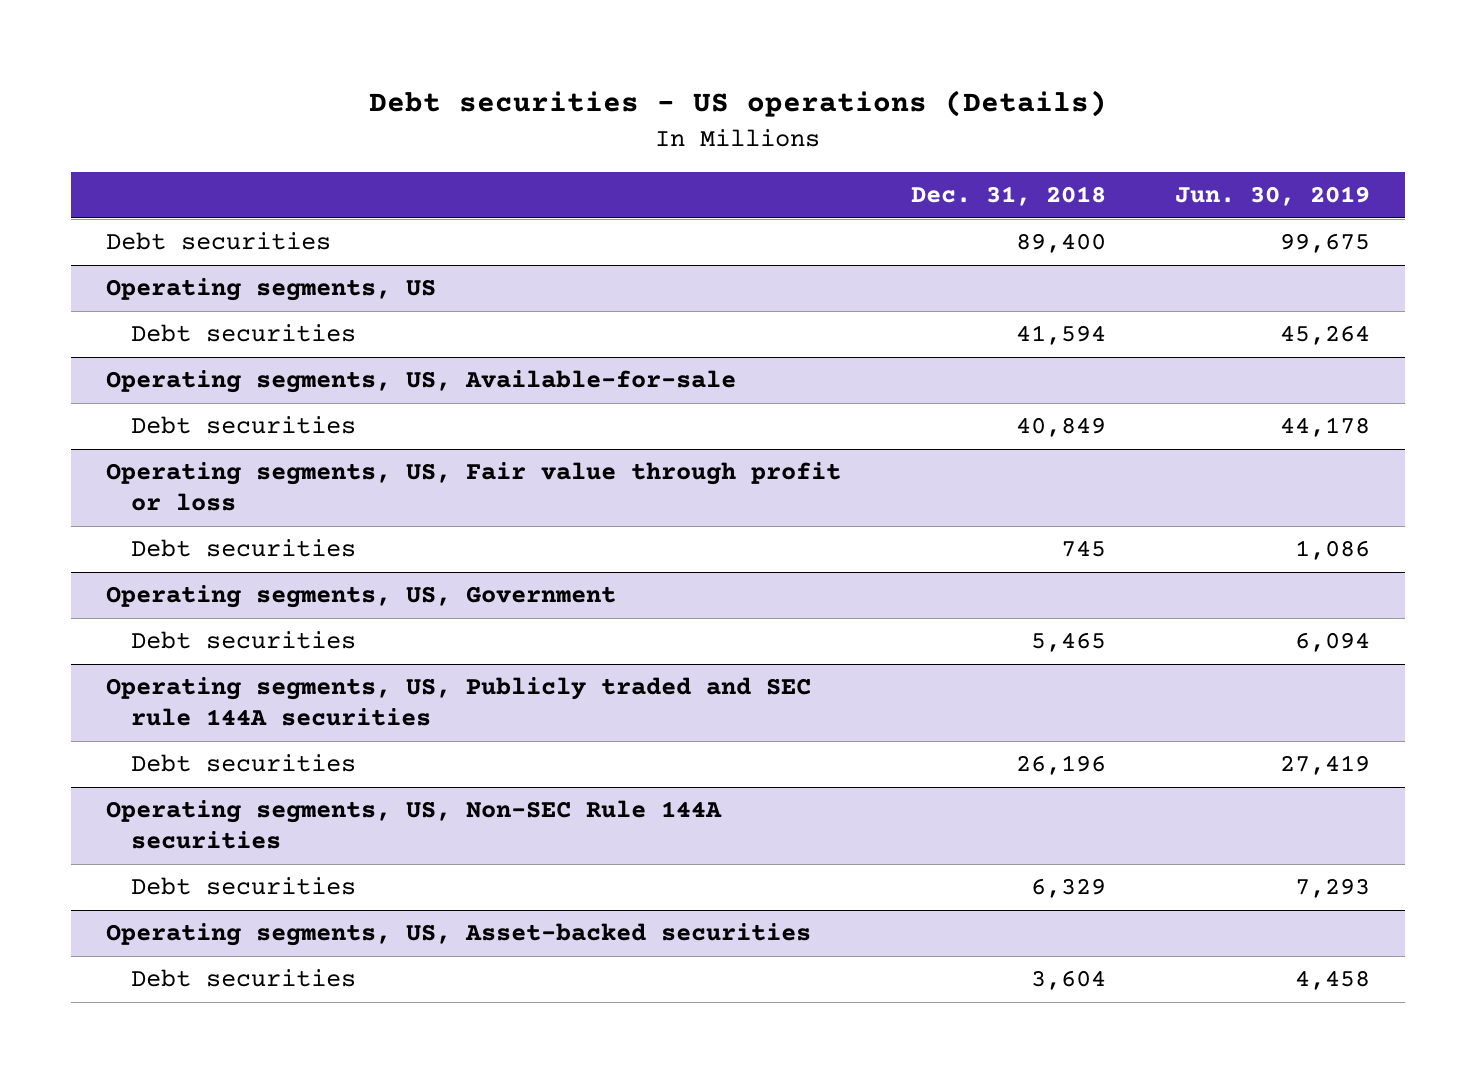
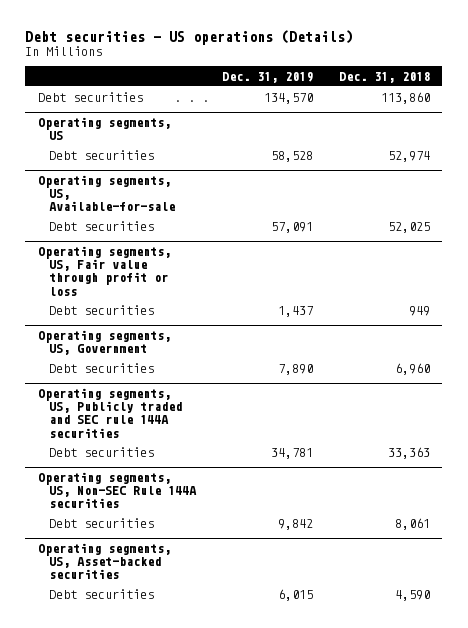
[1175,186,1371,207] Jun. 30, 2019 -> none
none -> [221,71,313,83] Dec. 31, 2019
[1015,233,1106,254] 89,400 -> [380,91,430,104] 113,860
[1015,325,1106,346] 41,594 -> [387,150,430,162] 52,974
[1015,417,1106,438] 40,849 -> [387,221,430,233] 52,025
[1060,540,1106,558] 745 -> [408,305,430,316] 949
[1030,632,1106,653] 5,465 -> [394,362,430,375] 6,960
[1015,755,1106,776] 26,196 -> [387,446,430,459] 33,363
[1030,878,1106,899] 6,329 -> [394,517,430,530] 8,061
[1030,970,1106,991] 3,604 -> [394,589,430,601] 4,590

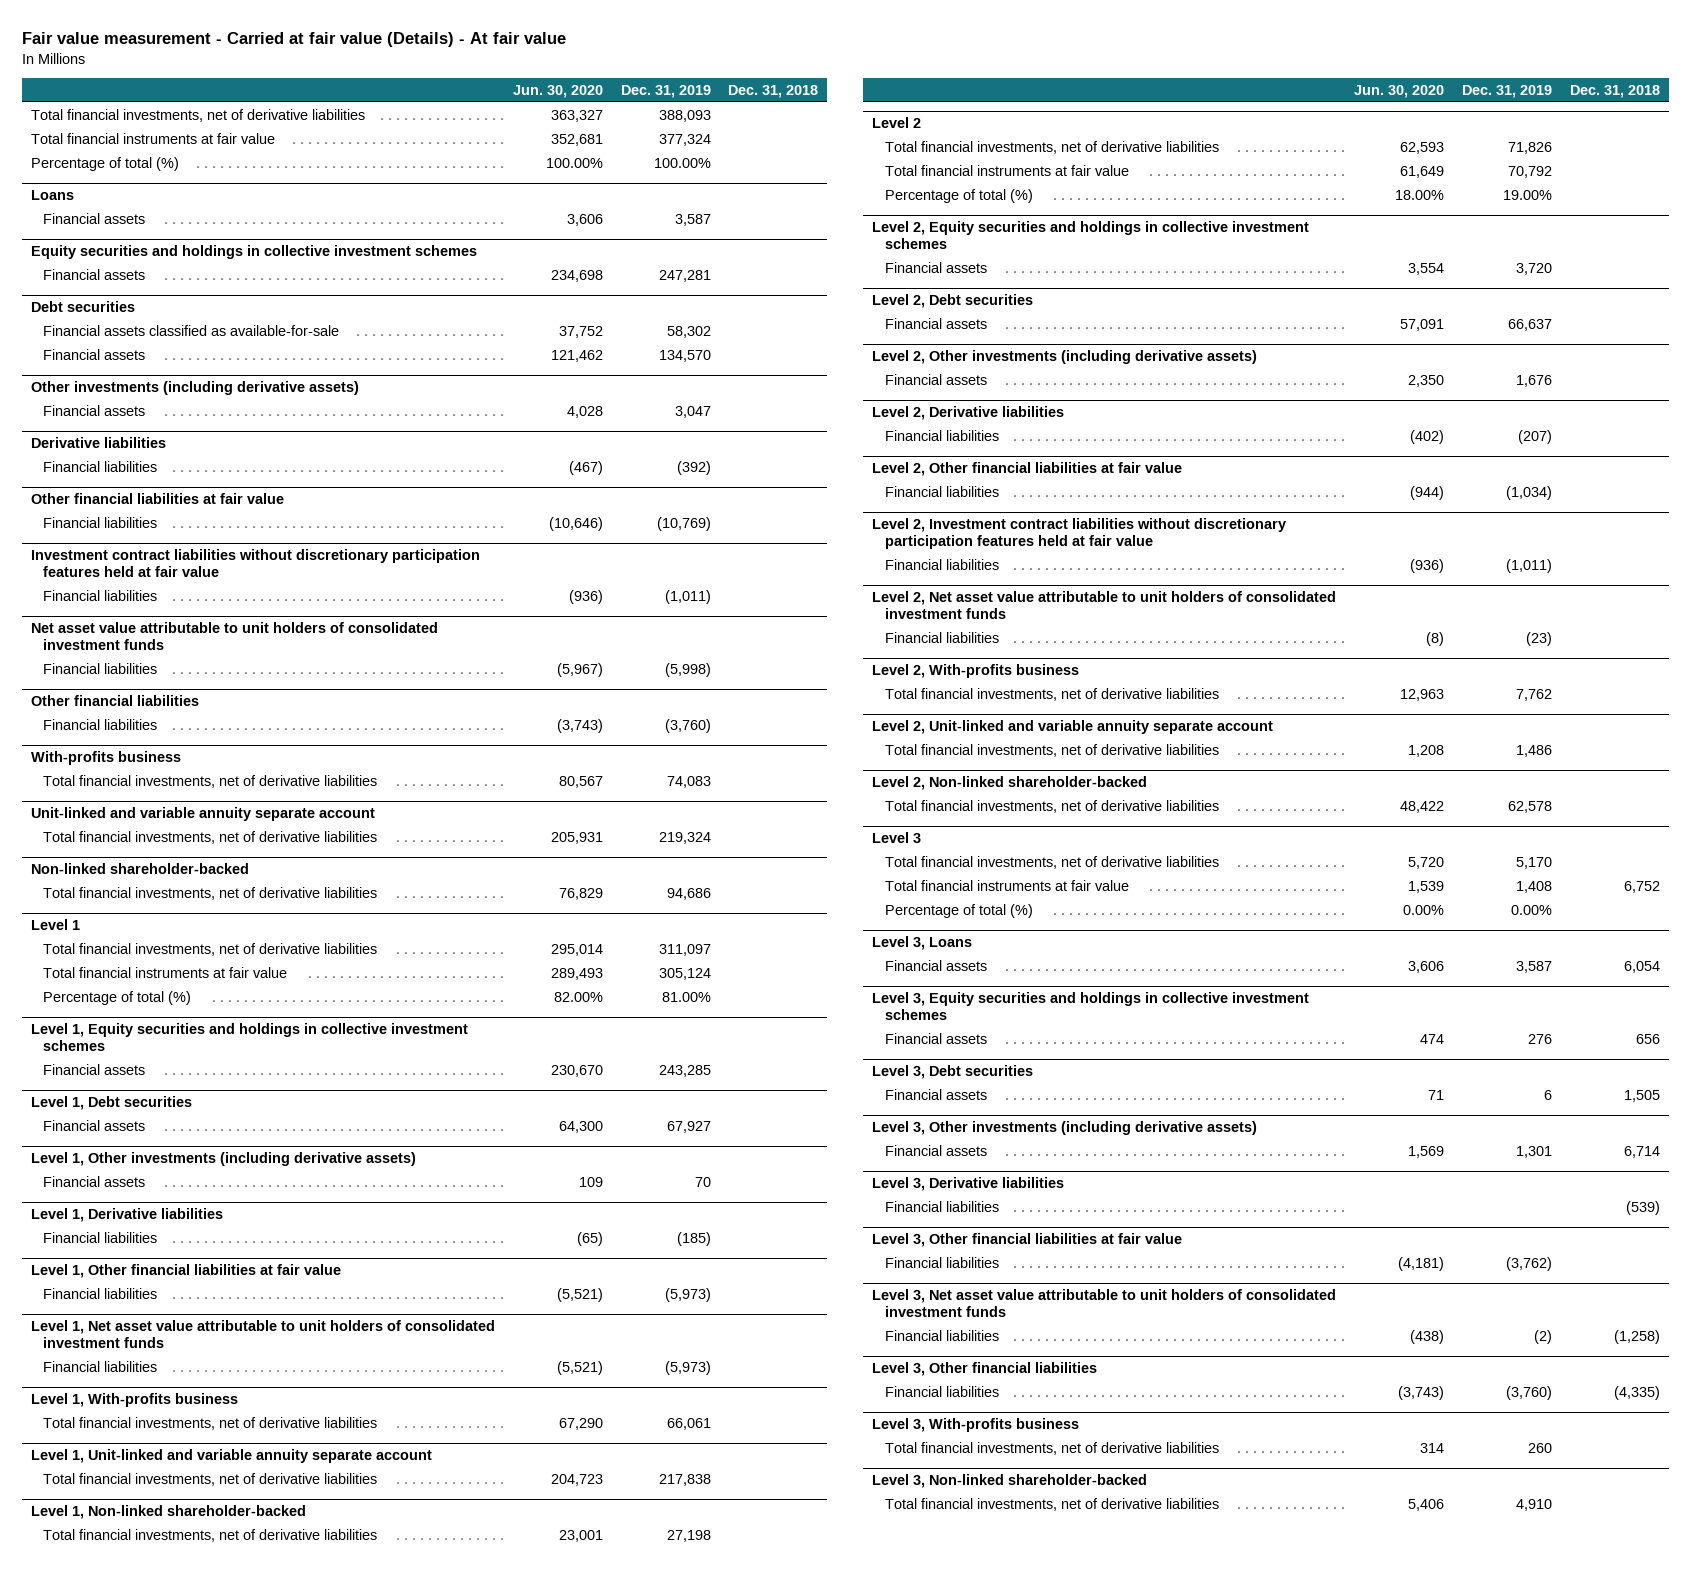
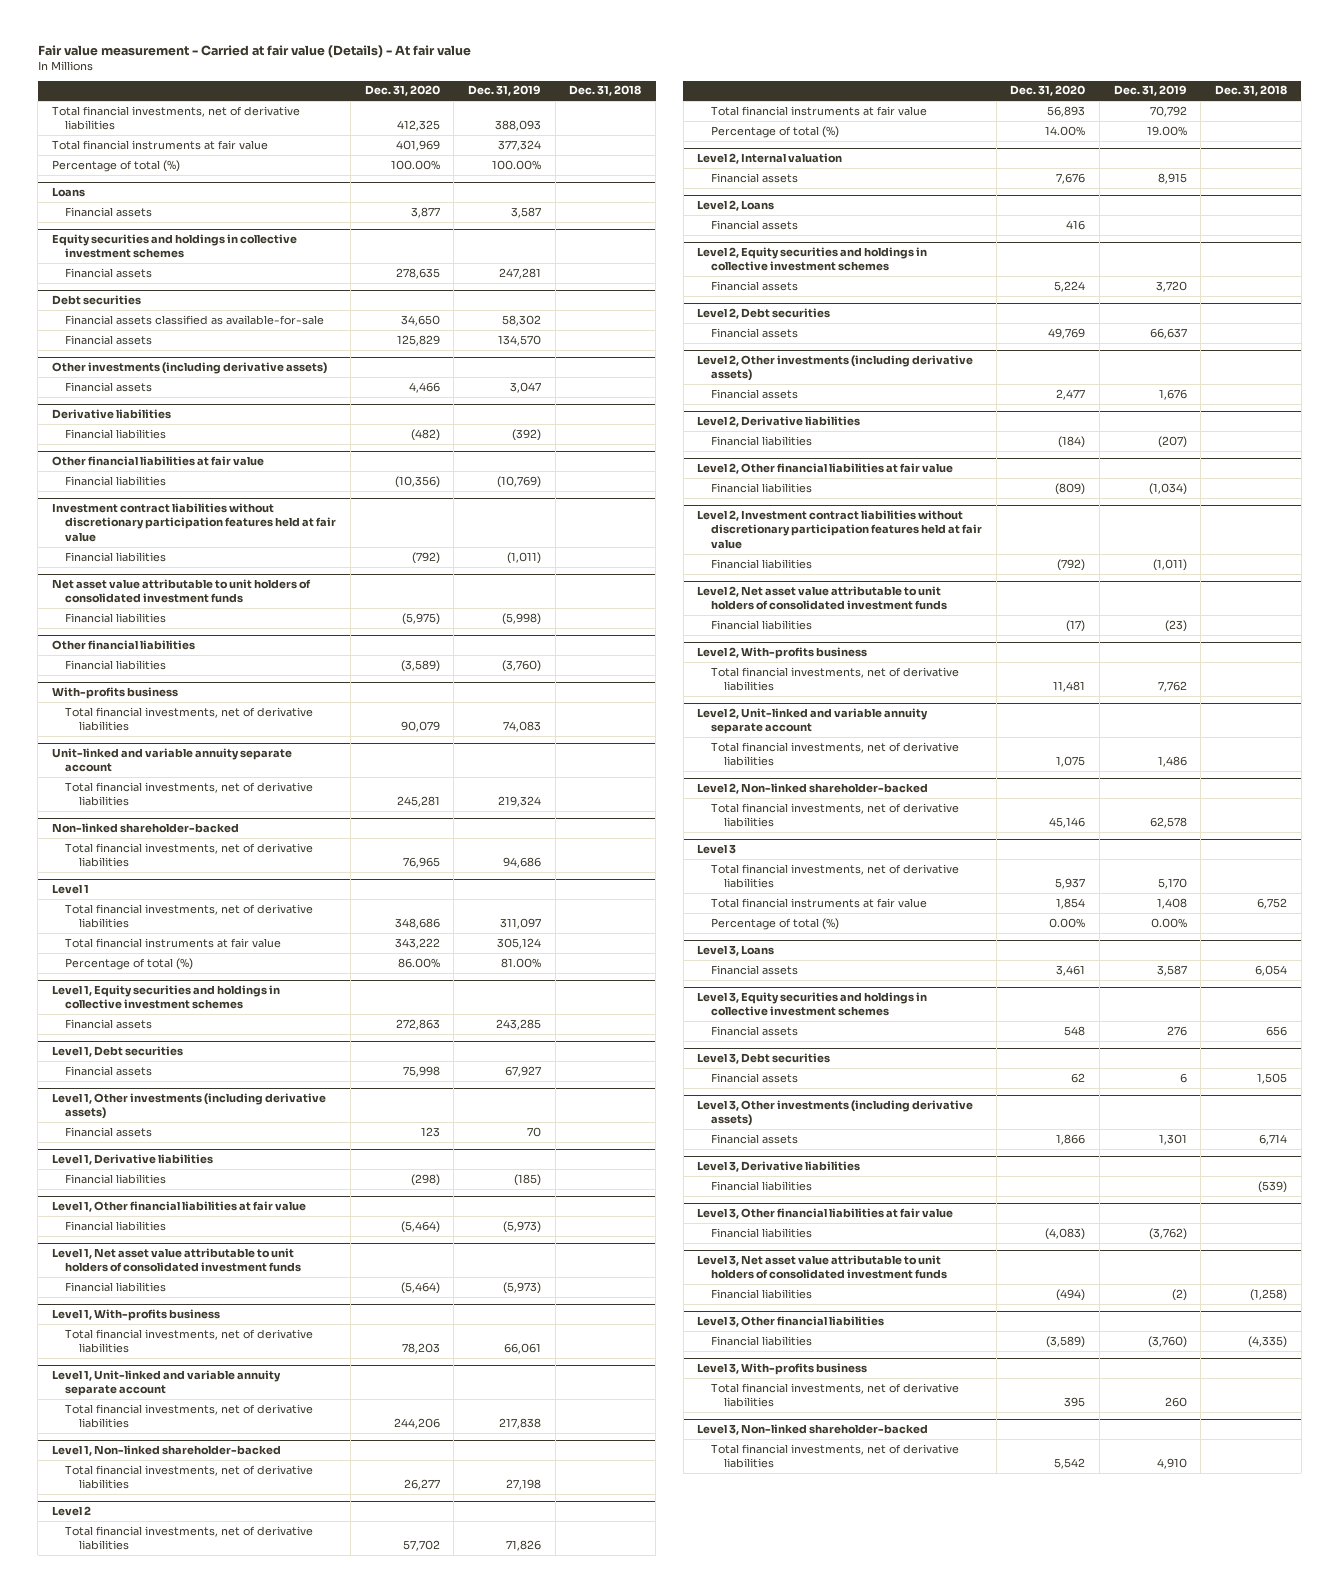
[512,84,603,98] Jun. 30, 2020 -> none
none -> [364,85,440,97] Dec. 31, 2020
none -> [697,153,843,165] Level 2, Internal valuation
none -> [710,172,798,183] Financial assets
none -> [697,200,775,212] Level 2, Loans
none -> [710,219,798,230] Financial assets

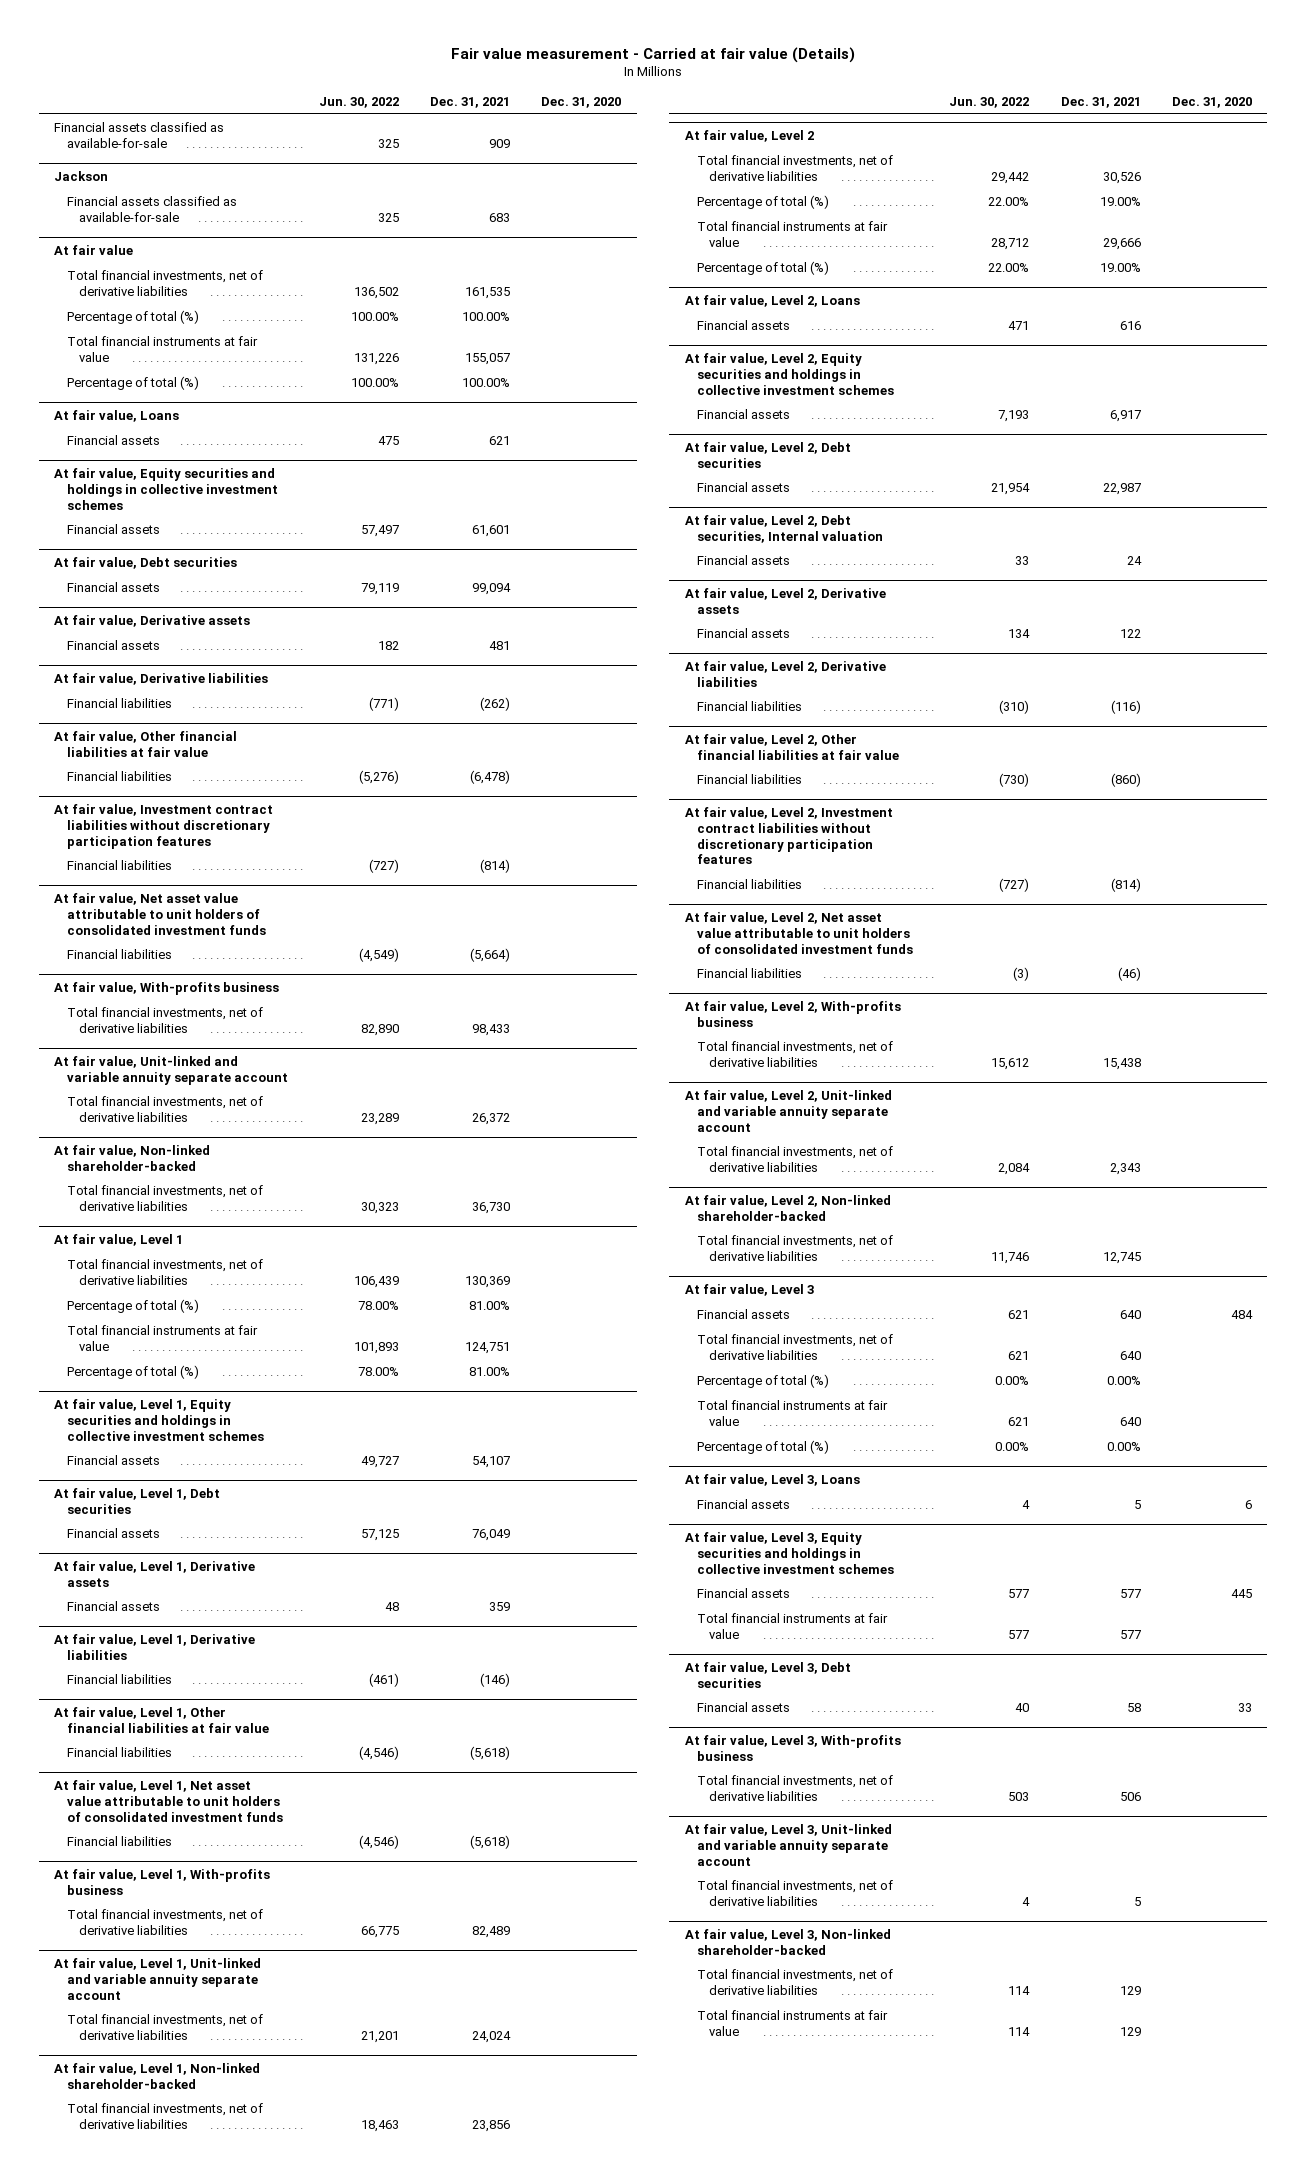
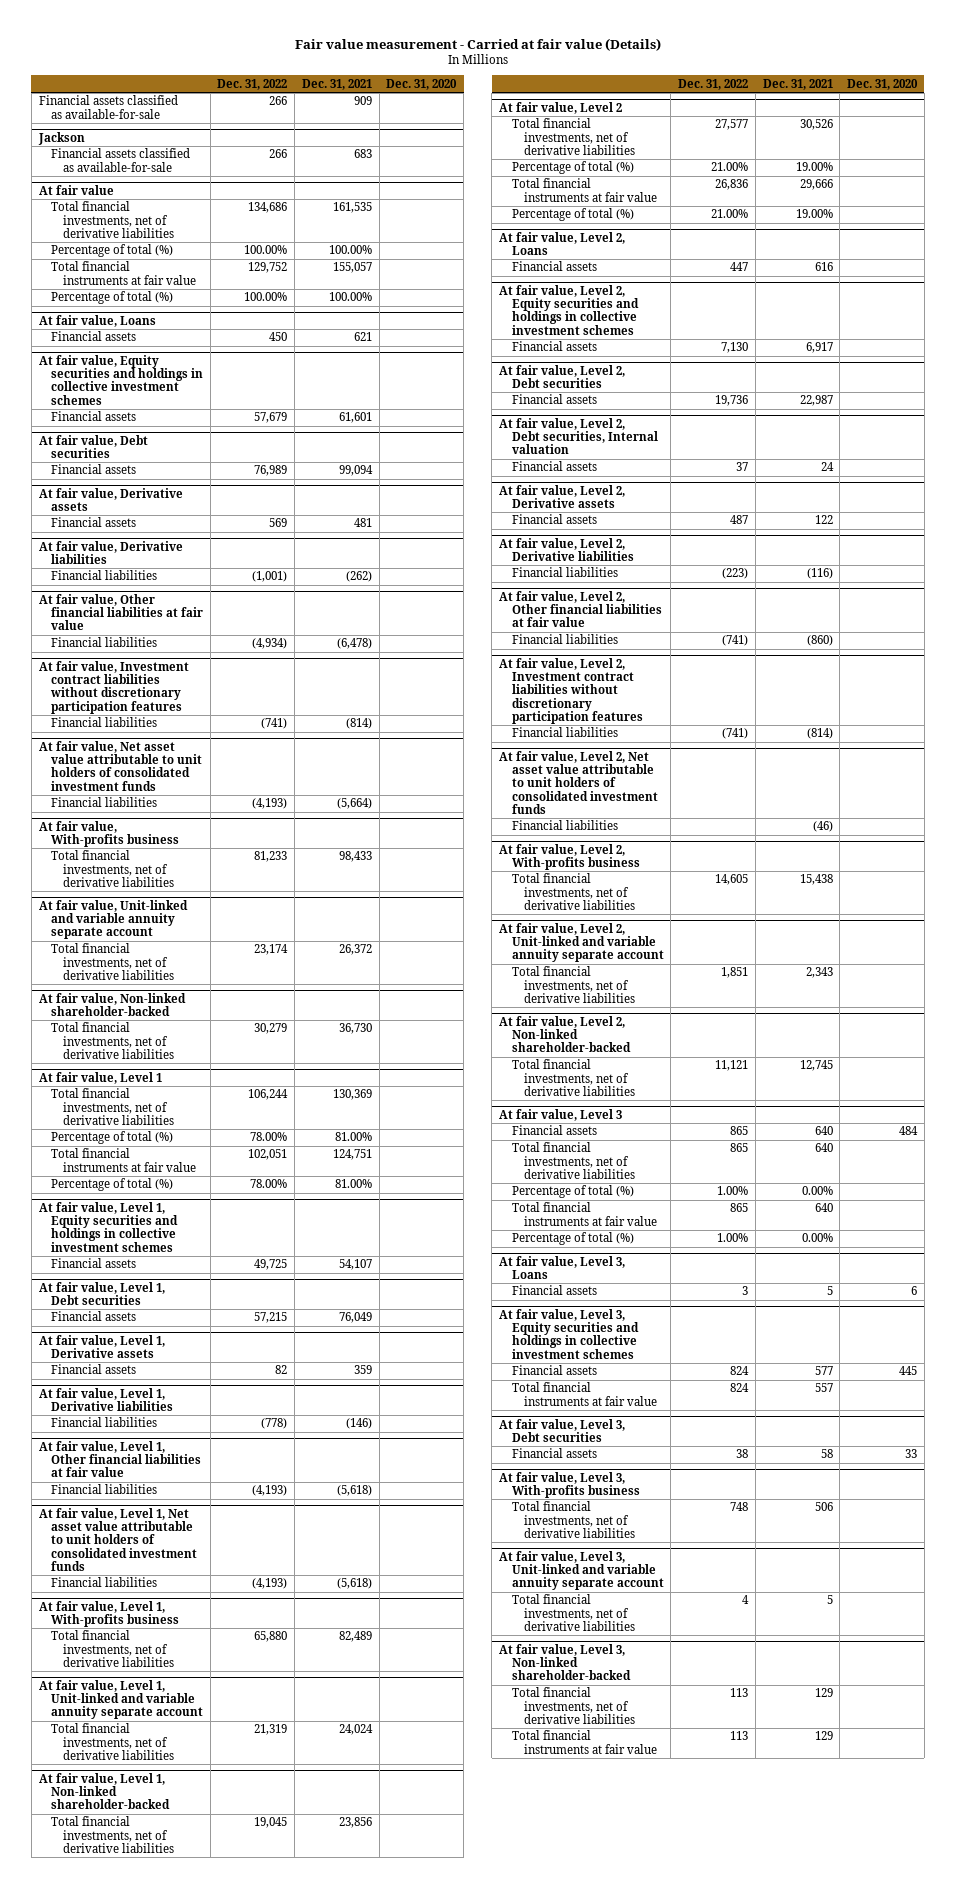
[318,97,399,109] Jun. 30, 2022 -> none
none -> [217,78,288,90] Dec. 31, 2022
[1119,1629,1141,1639] 577 -> [814,1383,833,1393] 557

